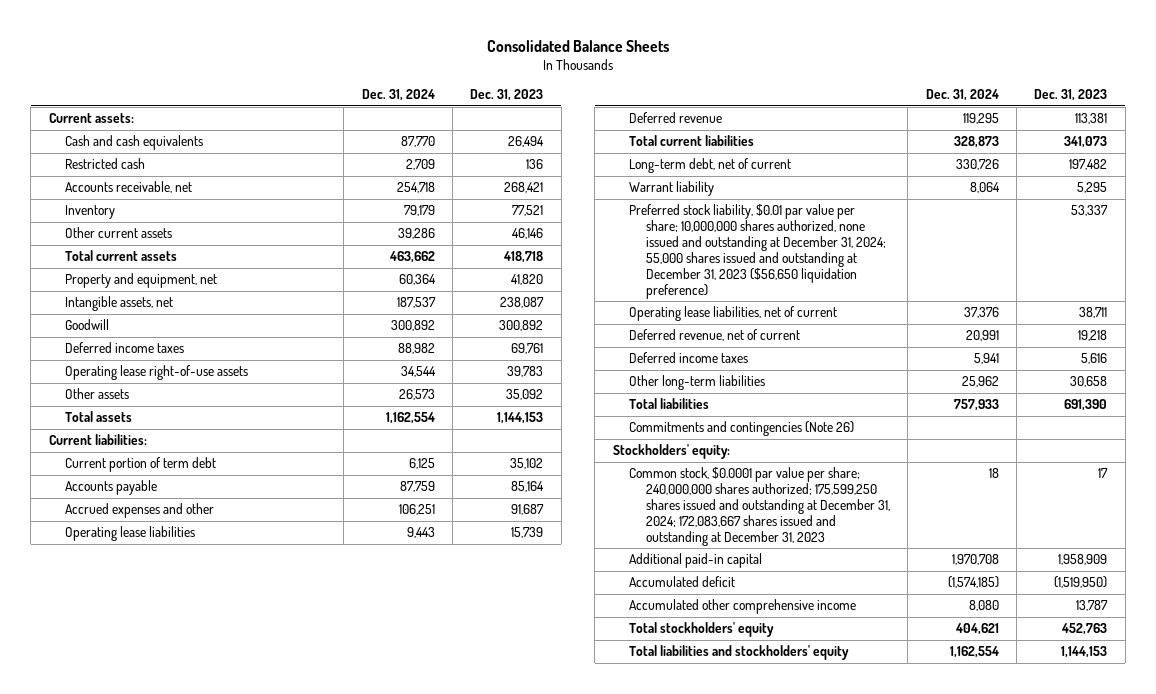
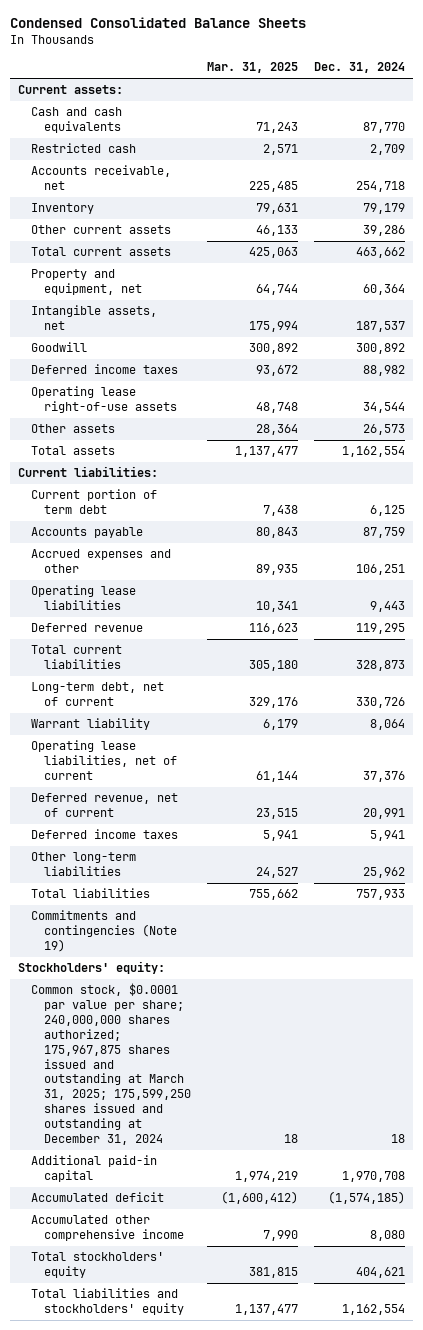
[487,39,670,52] Consolidated Balance Sheets -> [10,17,307,29] Condensed Consolidated Balance Sheets
[470,89,544,102] Dec. 31, 2023 -> none
none -> [206,62,298,74] Mar. 31, 2025
[629,204,886,299] Preferred stock liability, $0.01 par value per share; 10,000,000 shares authorized, none issued and outstanding at December 31, 2024; 55,000 shares issued and outstanding at December 31, 2023 ($56,650 liquidation preference) -> none
[629,421,855,437] Commitments and contingencies (Note 26) -> [30,910,177,953] Commitments and contingencies (Note 19)
[629,467,890,546] Common stock, $0.0001 par value per share; 240,000,000 shares authorized; 175,599,250 shares issued and outstanding at December 31, 2024; 172,083,667 shares issued and outstanding at December 31, 2023 -> [30,983,191,1145] Common stock, $0.0001 par value per share; 240,000,000 shares authorized; 175,967,875 shares issued and outstanding at March 31, 2025; 175,599,250 shares issued and outstanding at December 31, 2024

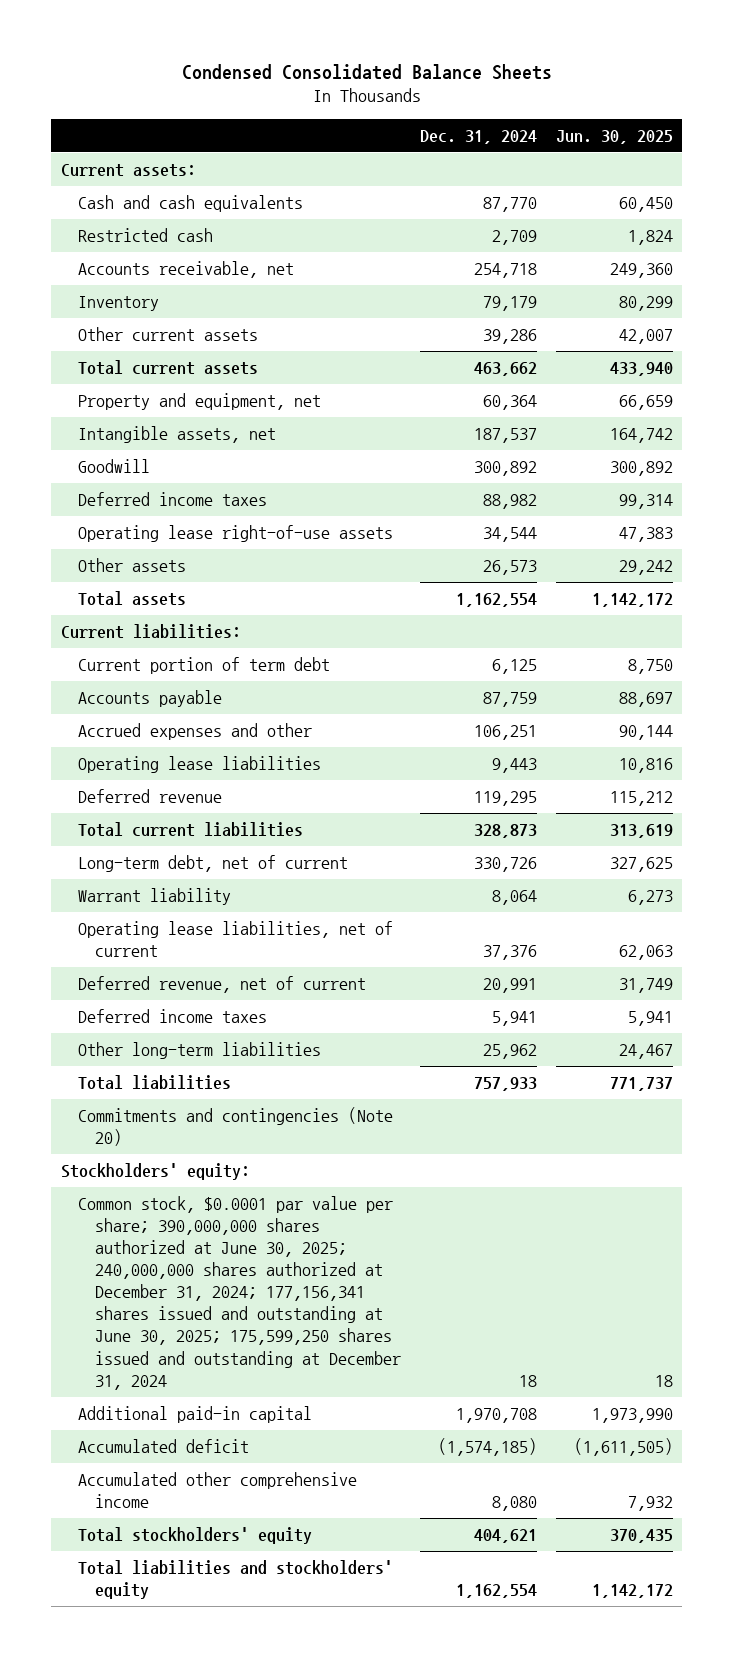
[206,62,298,74] Mar. 31, 2025 -> none
none -> [555,129,673,144] Jun. 30, 2025
[30,910,177,953] Commitments and contingencies (Note 19) -> [77,1107,393,1147] Commitments and contingencies (Note 20)
[30,983,191,1145] Common stock, $0.0001 par value per share; 240,000,000 shares authorized; 175,967,875 shares issued and outstanding at March 31, 2025; 175,599,250 shares issued and outstanding at December 31, 2024 -> [77,1196,401,1390] Common stock, $0.0001 par value per share; 390,000,000 shares authorized at June 30, 2025; 240,000,000 shares authorized at December 31, 2024; 177,156,341 shares issued and outstanding at June 30, 2025; 175,599,250 shares issued and outstanding at December 31, 2024

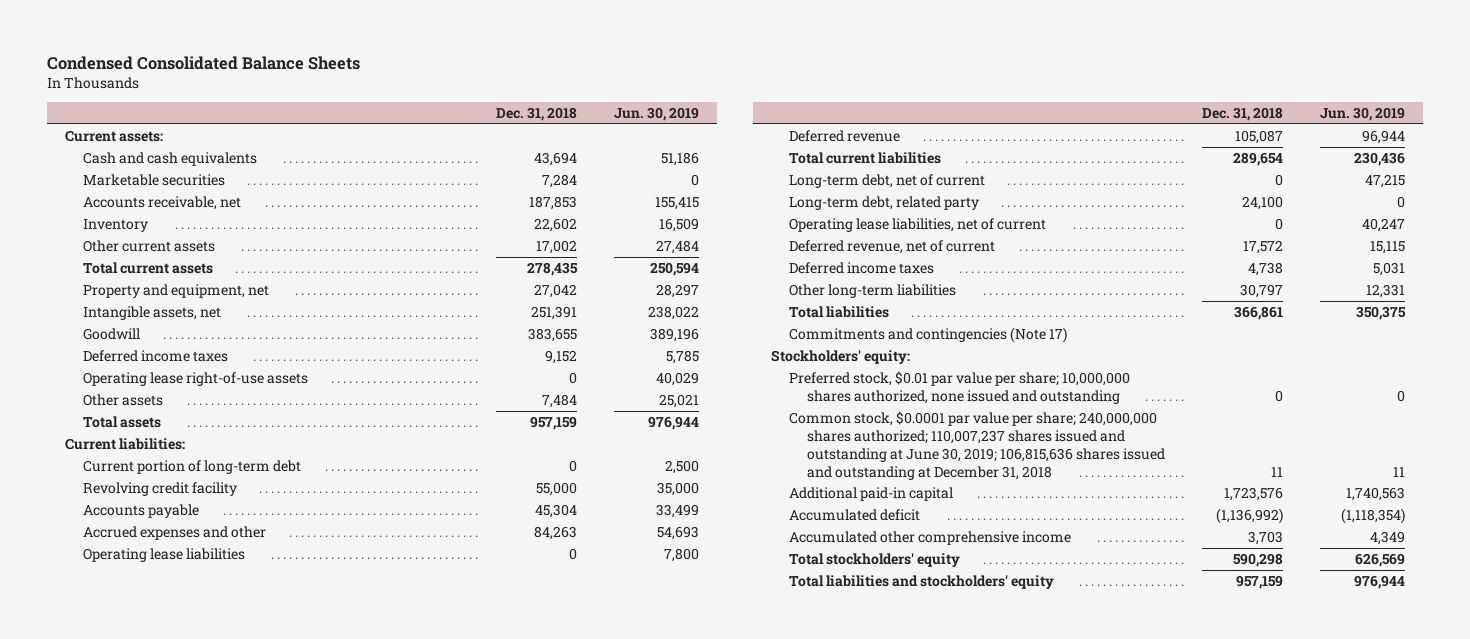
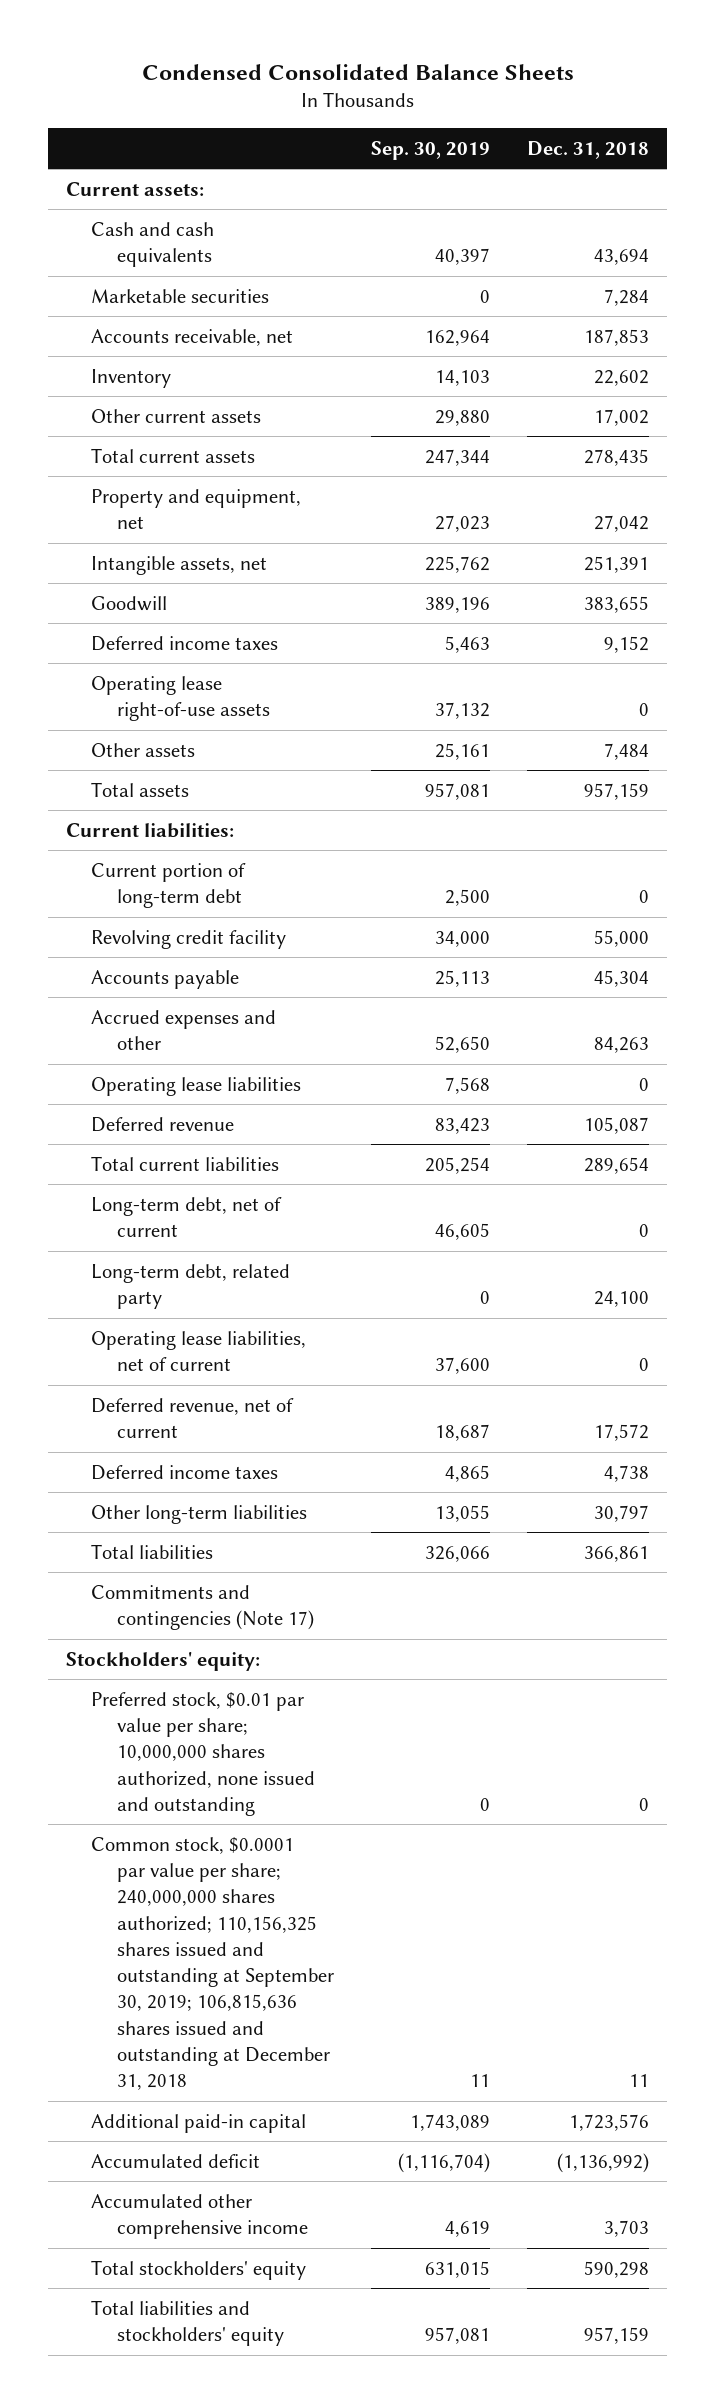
[613,106,699,121] Jun. 30, 2019 -> none
none -> [370,140,490,160] Sep. 30, 2019
[789,411,1166,480] Common stock, $0.0001 par value per share; 240,000,000 shares authorized; 110,007,237 shares issued and outstanding at June 30, 2019; 106,815,636 shares issued and outstanding at December 31, 2018 -> [91,1836,334,2091] Common stock, $0.0001 par value per share; 240,000,000 shares authorized; 110,156,325 shares issued and outstanding at September 30, 2019; 106,815,636 shares issued and outstanding at December 31, 2018

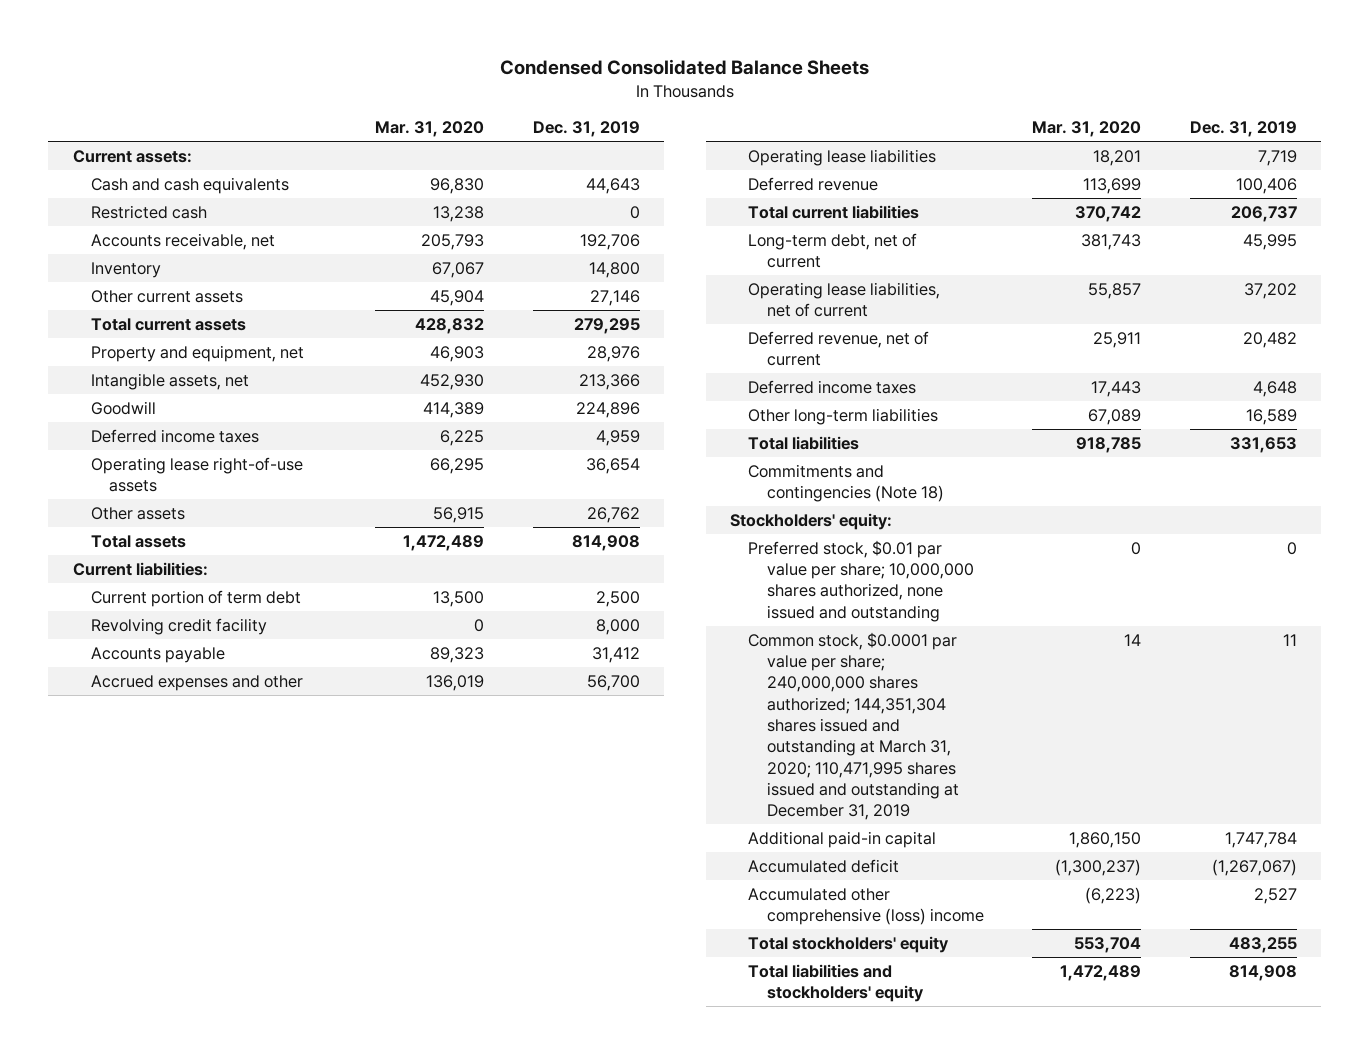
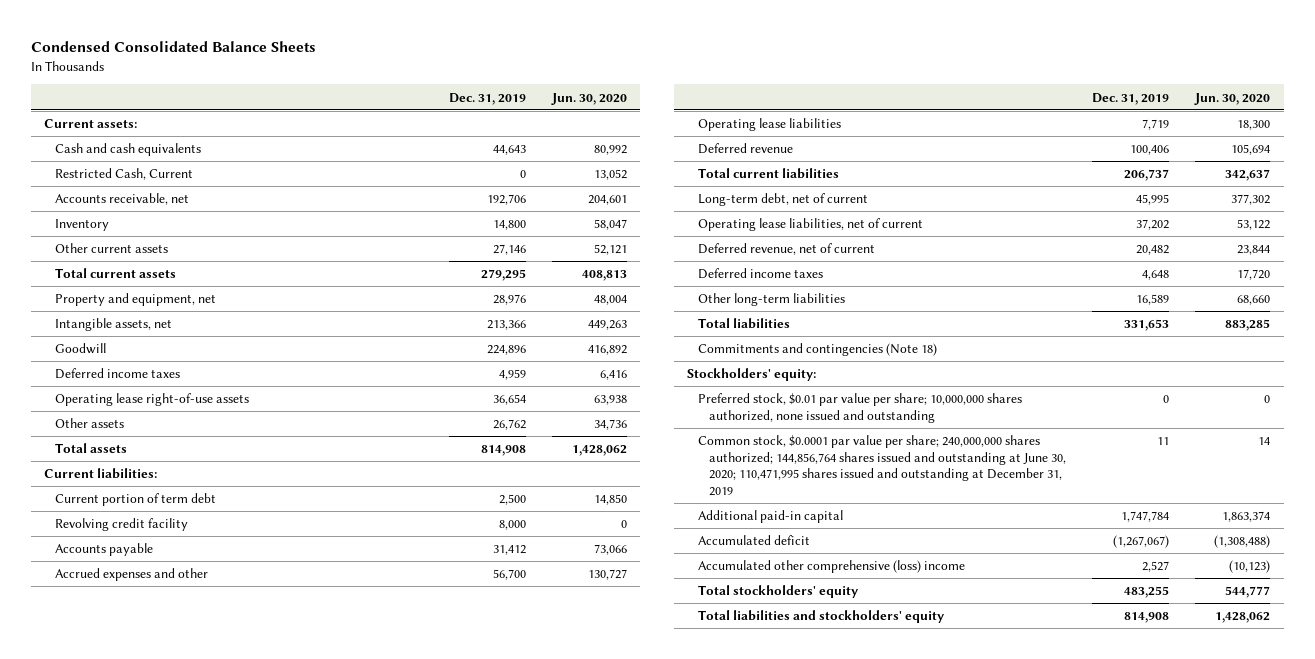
[374,121,484,138] Mar. 31, 2020 -> none
none -> [551,92,628,105] Jun. 30, 2020
[91,204,208,219] Restricted cash -> [55,168,194,181] Restricted Cash, Current
[748,631,959,821] Common stock, $0.0001 par value per share; 240,000,000 shares authorized; 144,351,304 shares issued and outstanding at March 31, 2020; 110,471,995 shares issued and outstanding at December 31, 2019 -> [698,435,1067,496] Common stock, $0.0001 par value per share; 240,000,000 shares authorized; 144,856,764 shares issued and outstanding at June 30, 2020; 110,471,995 shares issued and outstanding at December 31, 2019

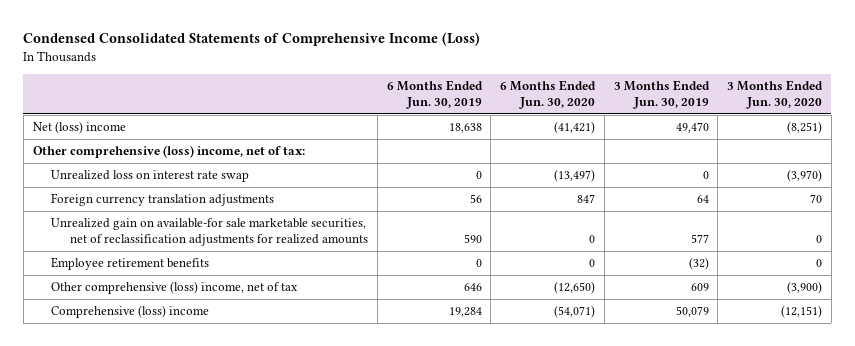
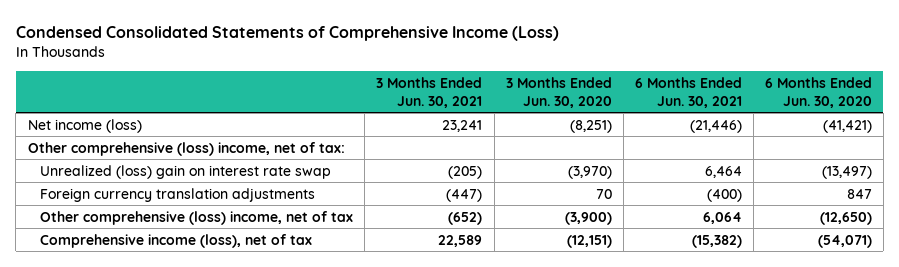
[386,79,483,109] 6 Months Ended Jun. 30, 2019 -> none
[613,79,710,109] 3 Months Ended Jun. 30, 2019 -> none
none -> [376,76,483,108] 3 Months Ended Jun. 30, 2021
none -> [634,76,742,108] 6 Months Ended Jun. 30, 2021
[32,121,126,135] Net (loss) income -> [27,118,142,133] Net income (loss)
[51,170,250,183] Unrealized loss on interest rate swap -> [40,164,332,179] Unrealized (loss) gain on interest rate swap
[51,218,369,247] Unrealized gain on available-for sale marketable securities, net of reclassification adjustments for realized amounts -> none
[51,257,210,271] Employee retirement benefits -> none
[51,305,210,319] Comprehensive (loss) income -> [40,233,313,248] Comprehensive income (loss), net of tax

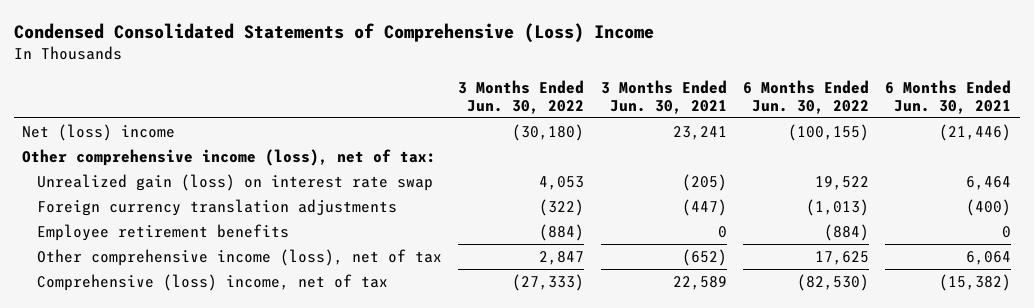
[15,25,559,41] Condensed Consolidated Statements of Comprehensive Income (Loss) -> [13,23,654,44] Condensed Consolidated Statements of Comprehensive (Loss) Income
[505,76,612,108] 3 Months Ended Jun. 30, 2020 -> none
[764,76,872,108] 6 Months Ended Jun. 30, 2020 -> none
none -> [458,79,585,114] 3 Months Ended Jun. 30, 2022
none -> [742,79,869,114] 6 Months Ended Jun. 30, 2022
[27,118,142,133] Net income (loss) -> [22,123,176,141] Net (loss) income
[27,141,345,156] Other comprehensive (loss) income, net of tax: -> [22,148,437,166] Other comprehensive income (loss), net of tax:
[40,164,332,179] Unrealized (loss) gain on interest rate swap -> [36,173,433,191] Unrealized gain (loss) on interest rate swap
none -> [36,223,289,241] Employee retirement benefits
[40,210,354,225] Other comprehensive (loss) income, net of tax -> [36,248,442,266] Other comprehensive income (loss), net of tax
[40,233,313,248] Comprehensive income (loss), net of tax -> [36,273,388,291] Comprehensive (loss) income, net of tax

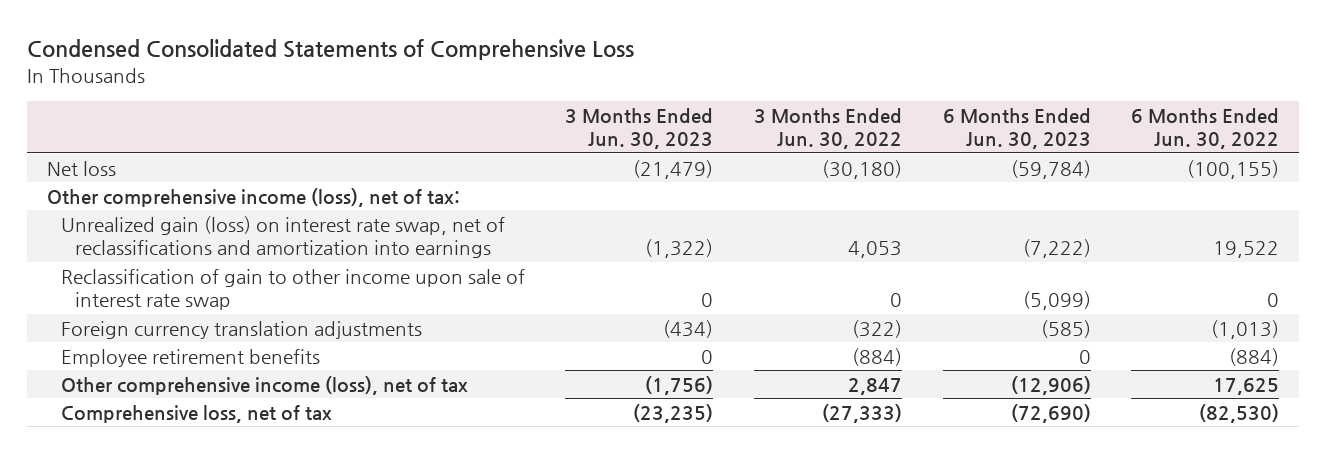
[13,23,654,44] Condensed Consolidated Statements of Comprehensive (Loss) Income -> [26,39,634,61] Condensed Consolidated Statements of Comprehensive Loss
[600,79,727,114] 3 Months Ended Jun. 30, 2021 -> none
[885,79,1012,114] 6 Months Ended Jun. 30, 2021 -> none
none -> [565,107,714,150] 3 Months Ended Jun. 30, 2023
none -> [942,107,1091,150] 6 Months Ended Jun. 30, 2023
[22,123,176,141] Net (loss) income -> [46,160,116,176] Net loss
[36,173,433,191] Unrealized gain (loss) on interest rate swap -> [60,215,505,259] Unrealized gain (loss) on interest rate swap, net of reclassifications and amortization into earnings
none -> [60,268,525,311] Reclassification of gain to other income upon sale of interest rate swap
[36,273,388,291] Comprehensive (loss) income, net of tax -> [60,404,332,423] Comprehensive loss, net of tax

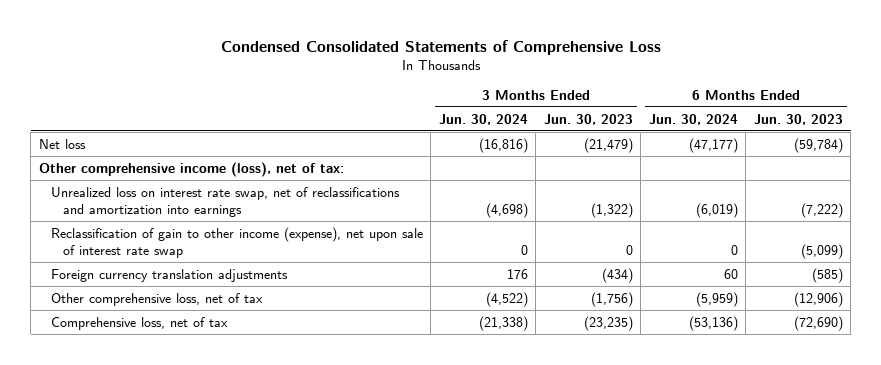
[753,107,902,150] 3 Months Ended Jun. 30, 2022 -> none
[1131,107,1280,150] 6 Months Ended Jun. 30, 2022 -> none
none -> [438,113,528,125] Jun. 30, 2024
none -> [648,113,738,125] Jun. 30, 2024
[60,215,505,259] Unrealized gain (loss) on interest rate swap, net of reclassifications and amortization into earnings -> [50,186,400,217] Unrealized loss on interest rate swap, net of reclassifications and amortization into earnings
[60,268,525,311] Reclassification of gain to other income upon sale of interest rate swap -> [50,226,423,258] Reclassification of gain to other income (expense), net upon sale of interest rate swap
[60,348,320,367] Employee retirement benefits -> none
[60,375,468,395] Other comprehensive income (loss), net of tax -> [50,292,263,306] Other comprehensive loss, net of tax

